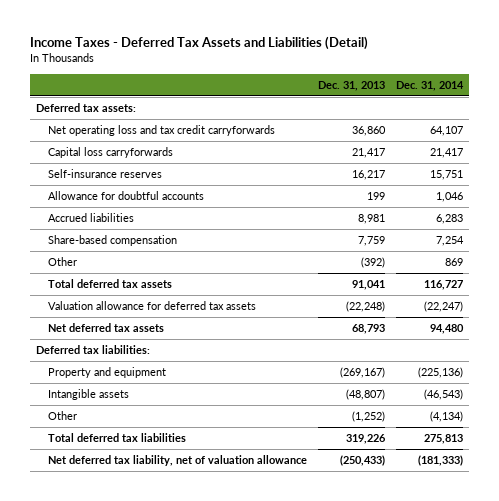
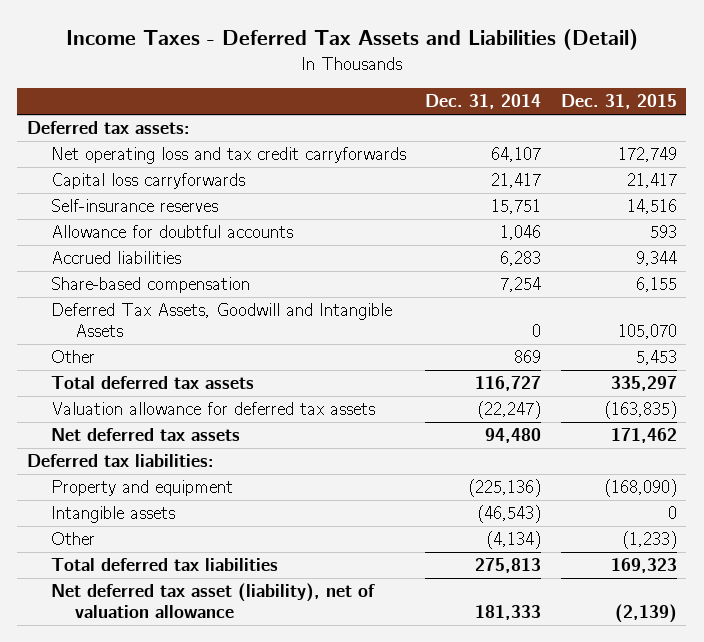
[318,80,386,91] Dec. 31, 2013 -> none
none -> [560,94,677,110] Dec. 31, 2015
none -> [51,303,393,338] Deferred Tax Assets, Goodwill and Intangible Assets
[48,455,308,467] Net deferred tax liability, net of valuation allowance -> [51,583,376,619] Net deferred tax asset (liability), net of valuation allowance
[418,455,464,467] (181,333) -> [475,605,542,621] 181,333

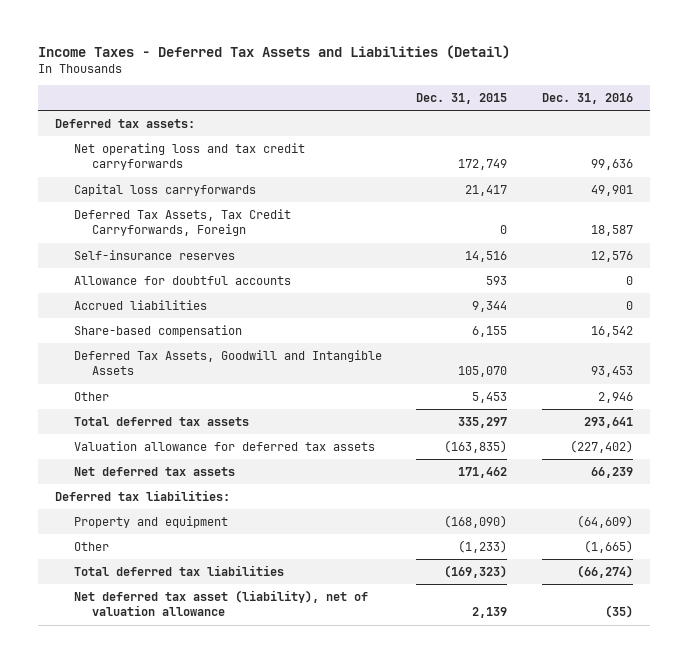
[425,94,542,110] Dec. 31, 2014 -> none
none -> [541,93,633,105] Dec. 31, 2016
none -> [73,208,291,237] Deferred Tax Assets, Tax Credit Carryforwards, Foreign
[51,506,176,524] Intangible assets -> none
[610,558,677,574] 169,323 -> [444,564,508,578] (169,323)
[614,604,677,624] (2,139) -> [472,607,508,619] 2,139

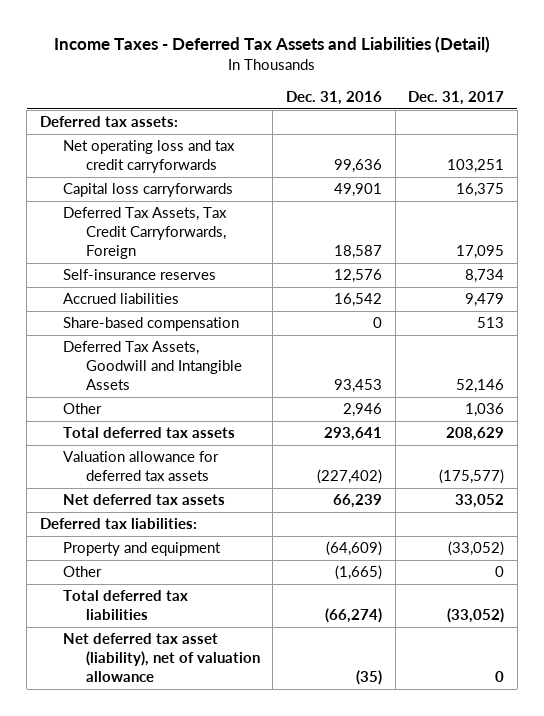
[416,93,508,105] Dec. 31, 2015 -> none
none -> [408,91,505,106] Dec. 31, 2017
[73,275,291,285] Allowance for doubtful accounts -> none
[625,300,633,310] 0 -> [334,293,383,308] 16,542
[590,325,633,337] 16,542 -> [373,317,383,329] 0

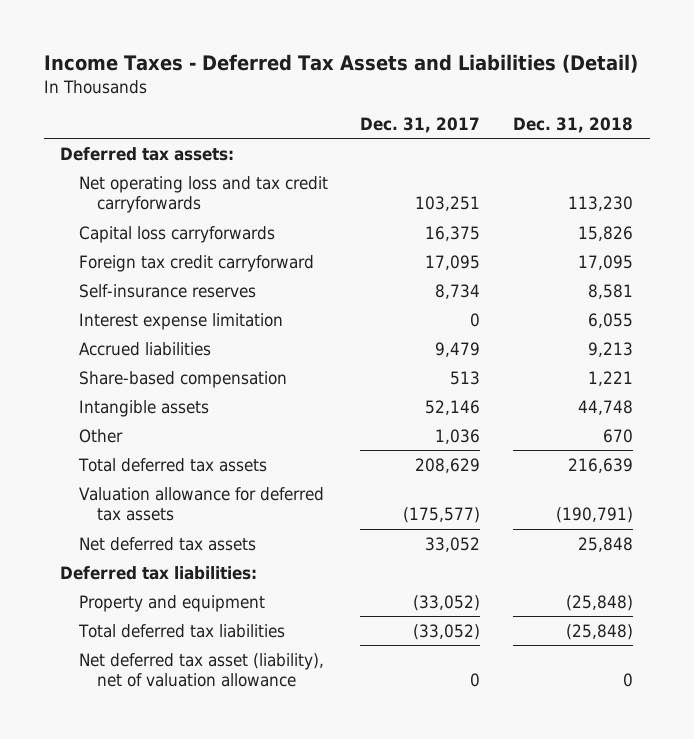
[286,91,383,106] Dec. 31, 2016 -> none
none -> [513,117,634,134] Dec. 31, 2018
[62,207,227,260] Deferred Tax Assets, Tax Credit Carryforwards, Foreign -> [78,254,314,272] Foreign tax credit carryforward
none -> [78,312,283,330] Interest expense limitation
[62,341,242,391] Deferred Tax Assets, Goodwill and Intangible Assets -> [78,399,209,417] Intangible assets
[62,566,102,578] Other -> none

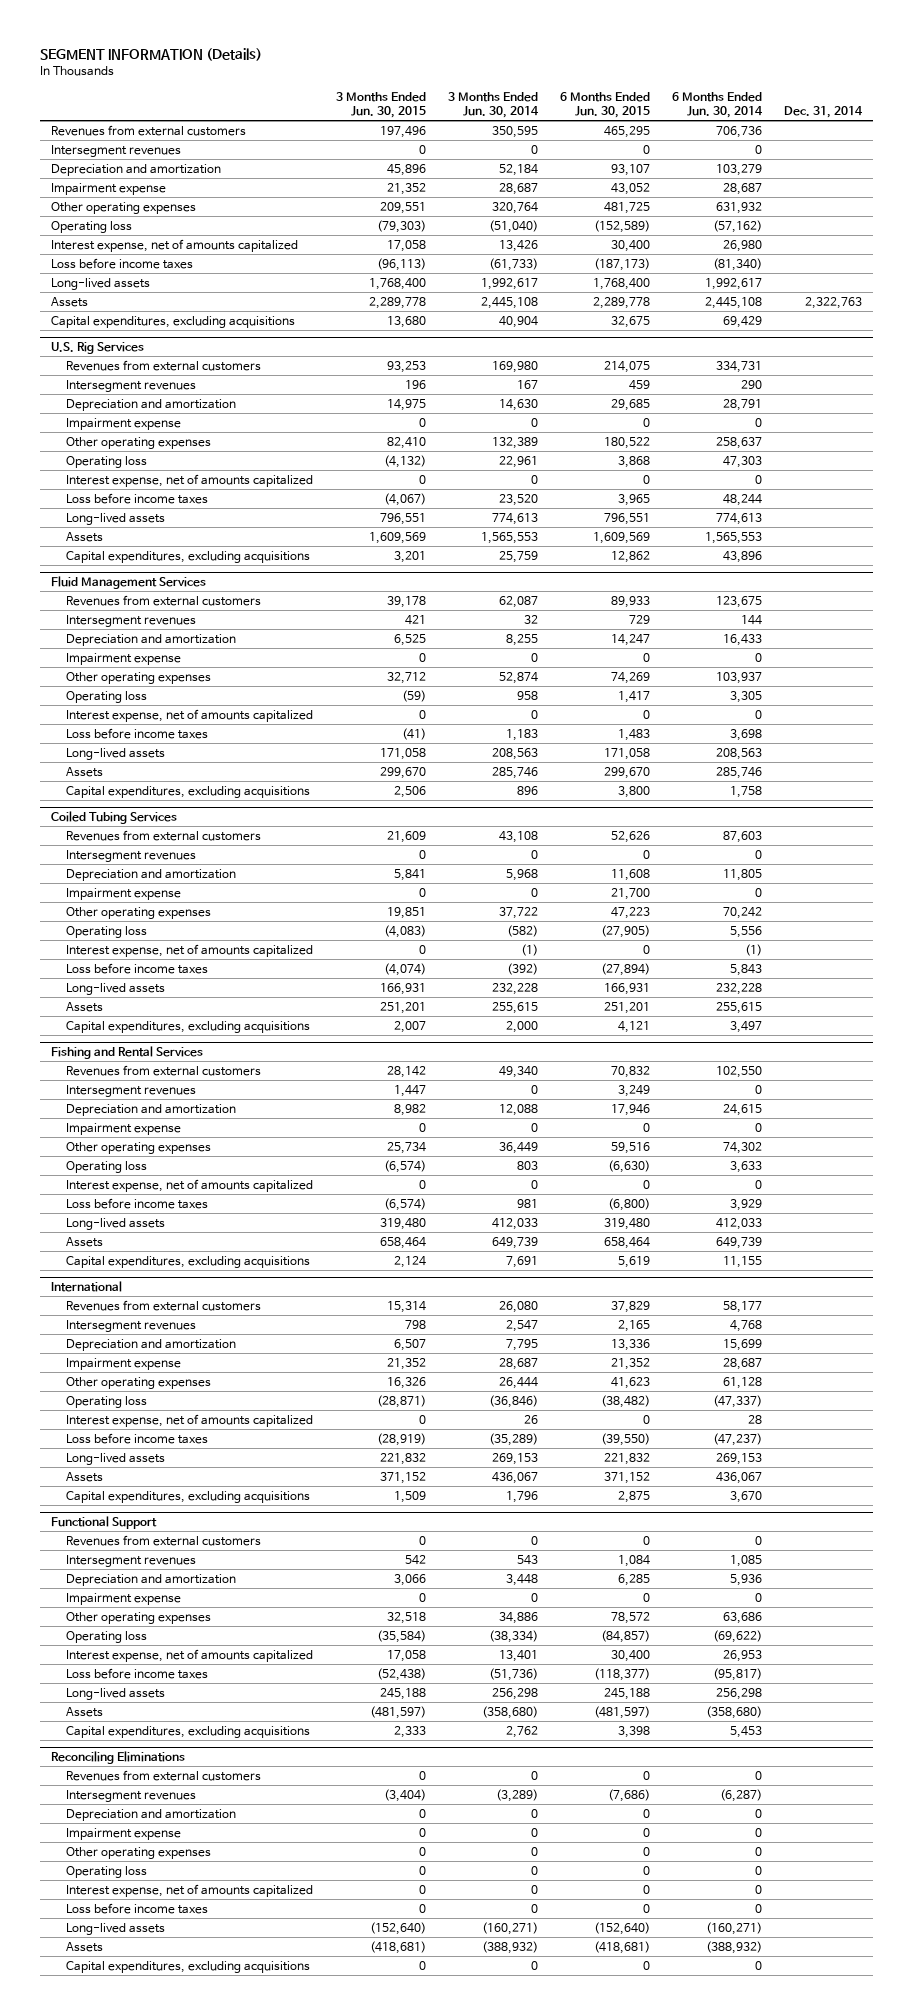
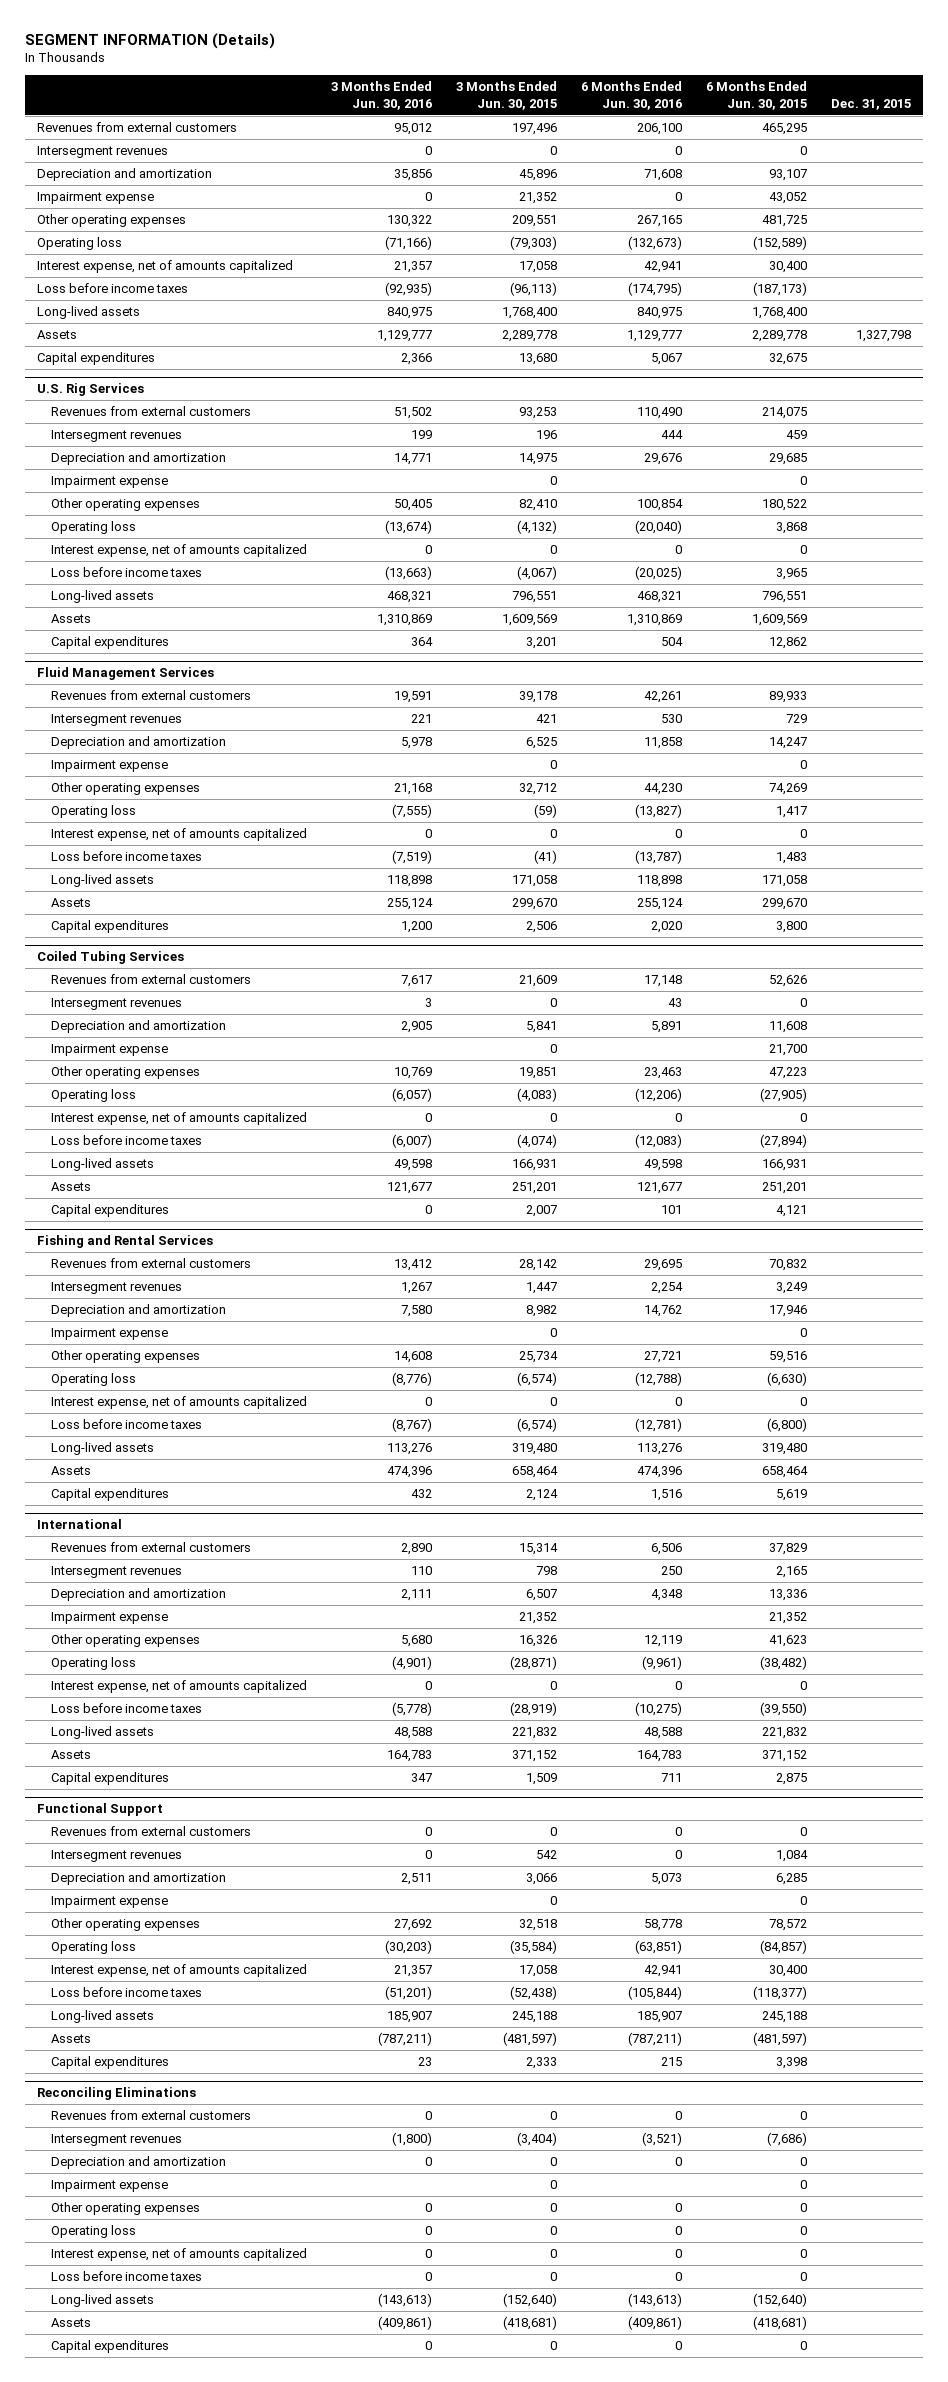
[447,91,539,118] 3 Months Ended Jun. 30, 2014 -> none
[672,91,764,118] 6 Months Ended Jun. 30, 2014 -> none
[784,105,864,118] Dec. 31, 2014 -> none
none -> [331,81,433,110] 3 Months Ended Jun. 30, 2016
none -> [581,81,683,110] 6 Months Ended Jun. 30, 2016
none -> [831,98,912,110] Dec. 31, 2015
[51,315,296,328] Capital expenditures, excluding acquisitions -> [36,352,155,366] Capital expenditures
[66,550,311,563] Capital expenditures, excluding acquisitions -> [51,636,170,650] Capital expenditures
[66,785,311,798] Capital expenditures, excluding acquisitions -> [51,920,170,934] Capital expenditures
[66,1020,311,1033] Capital expenditures, excluding acquisitions -> [51,1204,170,1218] Capital expenditures
[66,1255,311,1268] Capital expenditures, excluding acquisitions -> [51,1488,170,1502] Capital expenditures
[66,1490,311,1503] Capital expenditures, excluding acquisitions -> [51,1772,170,1786] Capital expenditures
[66,1725,311,1738] Capital expenditures, excluding acquisitions -> [51,2056,170,2070] Capital expenditures
[66,1960,311,1973] Capital expenditures, excluding acquisitions -> [51,2340,170,2354] Capital expenditures

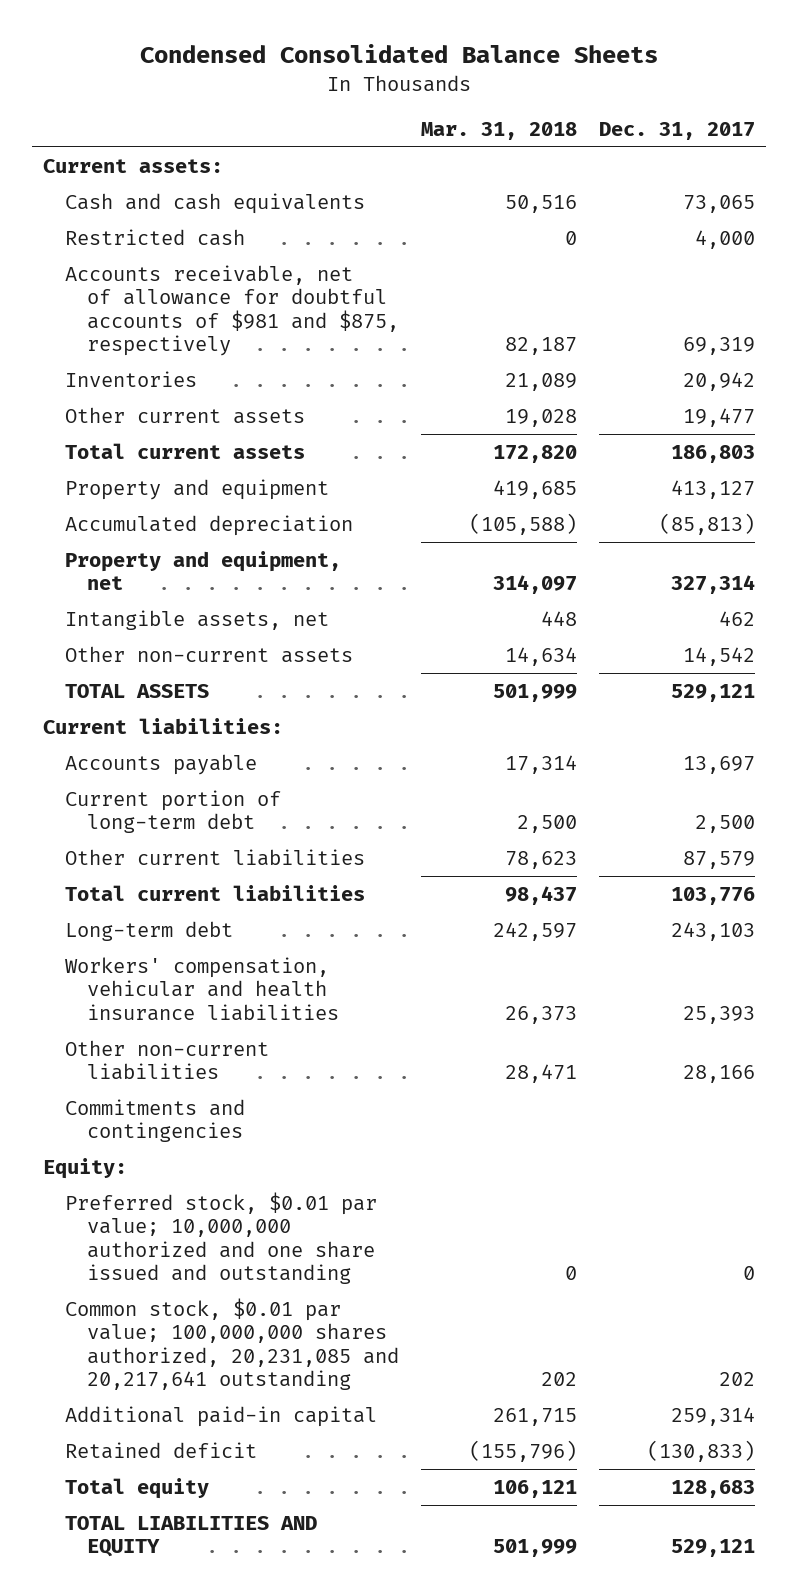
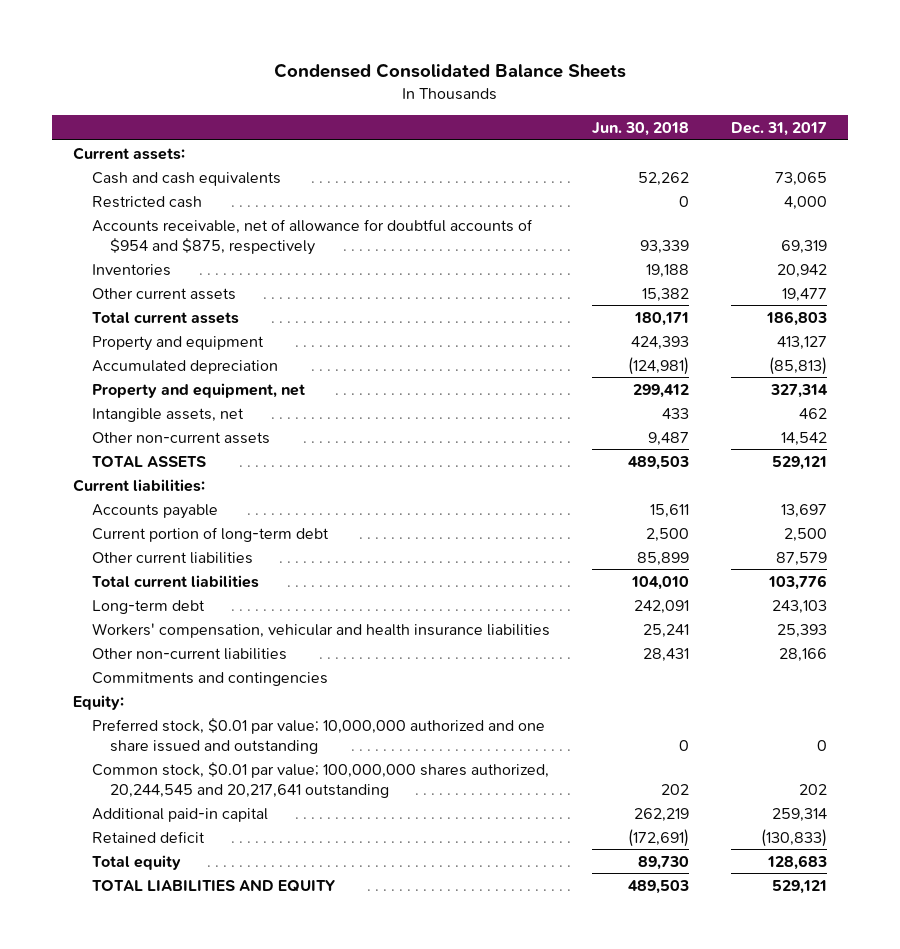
[420,121,577,140] Mar. 31, 2018 -> none
none -> [591,121,689,136] Jun. 30, 2018
[64,265,399,356] Accounts receivable, net of allowance for doubtful accounts of $981 and $875, respectively -> [91,218,533,255] Accounts receivable, net of allowance for doubtful accounts of $954 and $875, respectively
[64,1298,399,1390] Common stock, $0.01 par value; 100,000,000 shares authorized, 20,231,085 and 20,217,641 outstanding -> [91,761,549,798] Common stock, $0.01 par value; 100,000,000 shares authorized, 20,244,545 and 20,217,641 outstanding

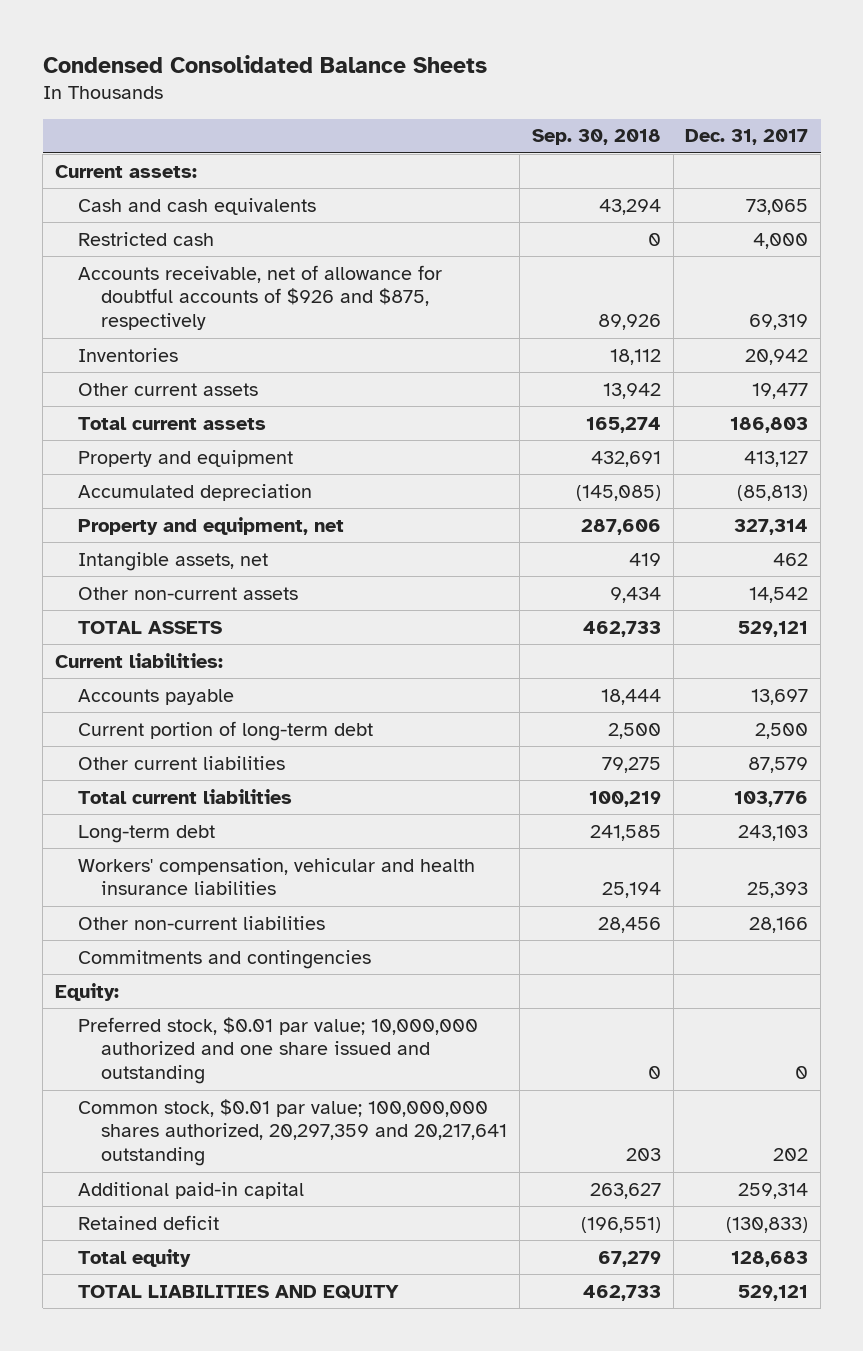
[591,121,689,136] Jun. 30, 2018 -> none
none -> [531,129,661,146] Sep. 30, 2018
[91,218,533,255] Accounts receivable, net of allowance for doubtful accounts of $954 and $875, respectively -> [78,264,443,331] Accounts receivable, net of allowance for doubtful accounts of $926 and $875, respectively
[91,761,549,798] Common stock, $0.01 par value; 100,000,000 shares authorized, 20,244,545 and 20,217,641 outstanding -> [78,1098,508,1167] Common stock, $0.01 par value; 100,000,000 shares authorized, 20,297,359 and 20,217,641 outstanding

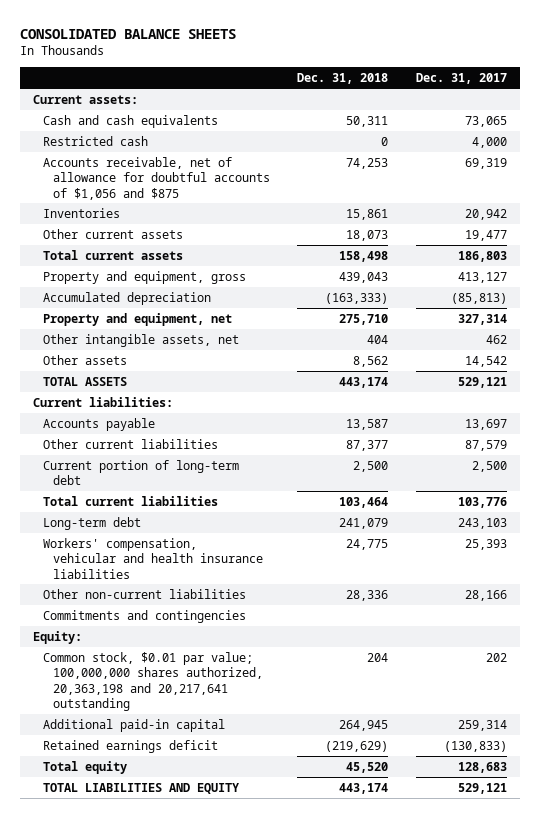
[42,55,487,74] Condensed Consolidated Balance Sheets -> [19,28,236,39] CONSOLIDATED BALANCE SHEETS
[531,129,661,146] Sep. 30, 2018 -> none
none -> [297,73,389,85] Dec. 31, 2018
[78,264,443,331] Accounts receivable, net of allowance for doubtful accounts of $926 and $875, respectively -> [43,156,270,200] Accounts receivable, net of allowance for doubtful accounts of $1,056 and $875
[78,449,294,467] Property and equipment -> [43,270,247,284] Property and equipment, gross
[78,551,269,571] Intangible assets, net -> [43,333,240,347] Other intangible assets, net
[78,586,299,600] Other non-current assets -> [43,354,128,365] Other assets
[78,720,374,741] Current portion of long-term debt -> [43,459,240,486] Current portion of long-term debt
[78,1016,479,1085] Preferred stock, $0.01 par value; 10,000,000 authorized and one share issued and outstanding -> none
[78,1098,508,1167] Common stock, $0.01 par value; 100,000,000 shares authorized, 20,297,359 and 20,217,641 outstanding -> [43,651,263,711] Common stock, $0.01 par value; 100,000,000 shares authorized, 20,363,198 and 20,217,641 outstanding
[78,1214,220,1230] Retained deficit -> [43,739,219,753] Retained earnings deficit

